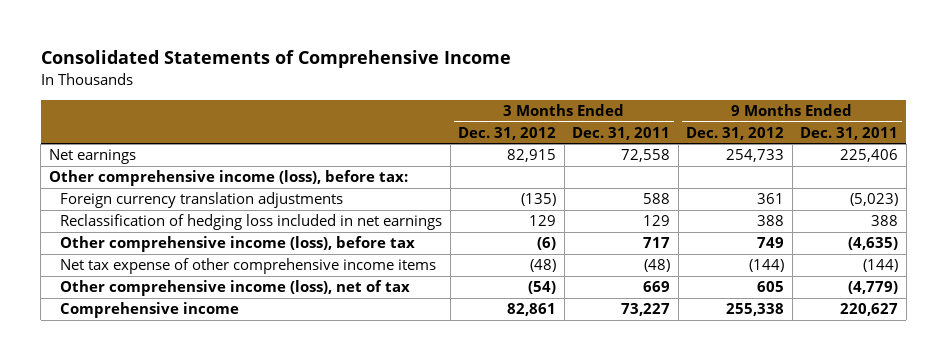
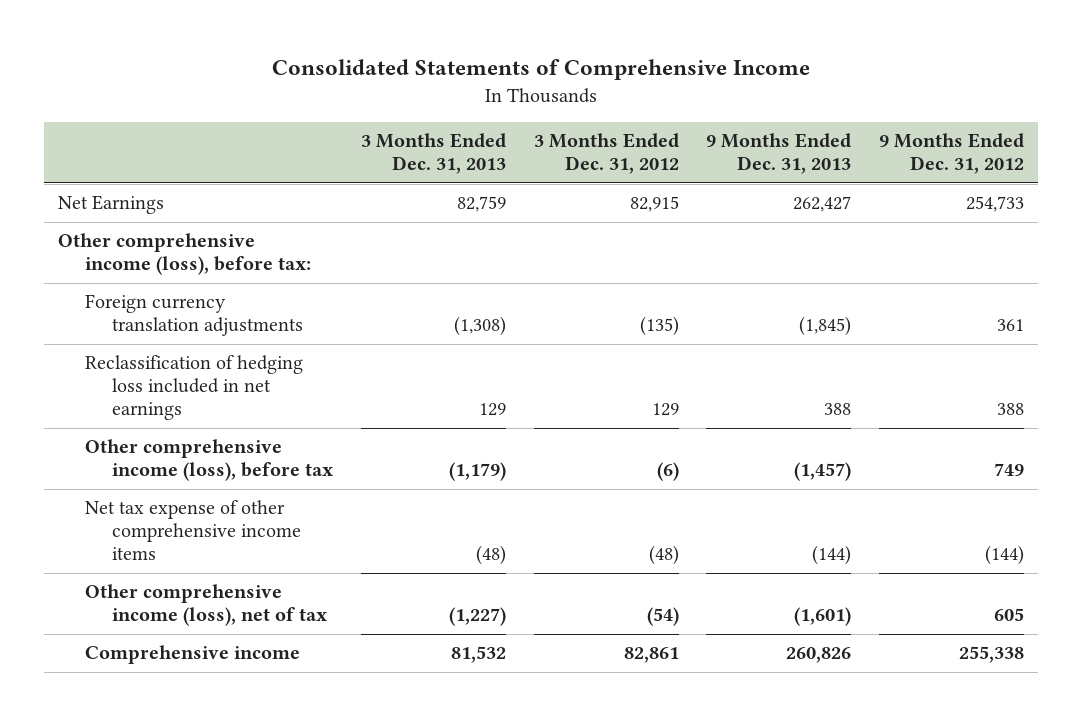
[572,126,671,140] Dec. 31, 2011 -> none
[800,126,899,140] Dec. 31, 2011 -> none
none -> [361,133,507,175] 3 Months Ended Dec. 31, 2013
none -> [706,133,852,175] 9 Months Ended Dec. 31, 2013
[48,149,136,165] Net earnings -> [58,195,165,215] Net Earnings

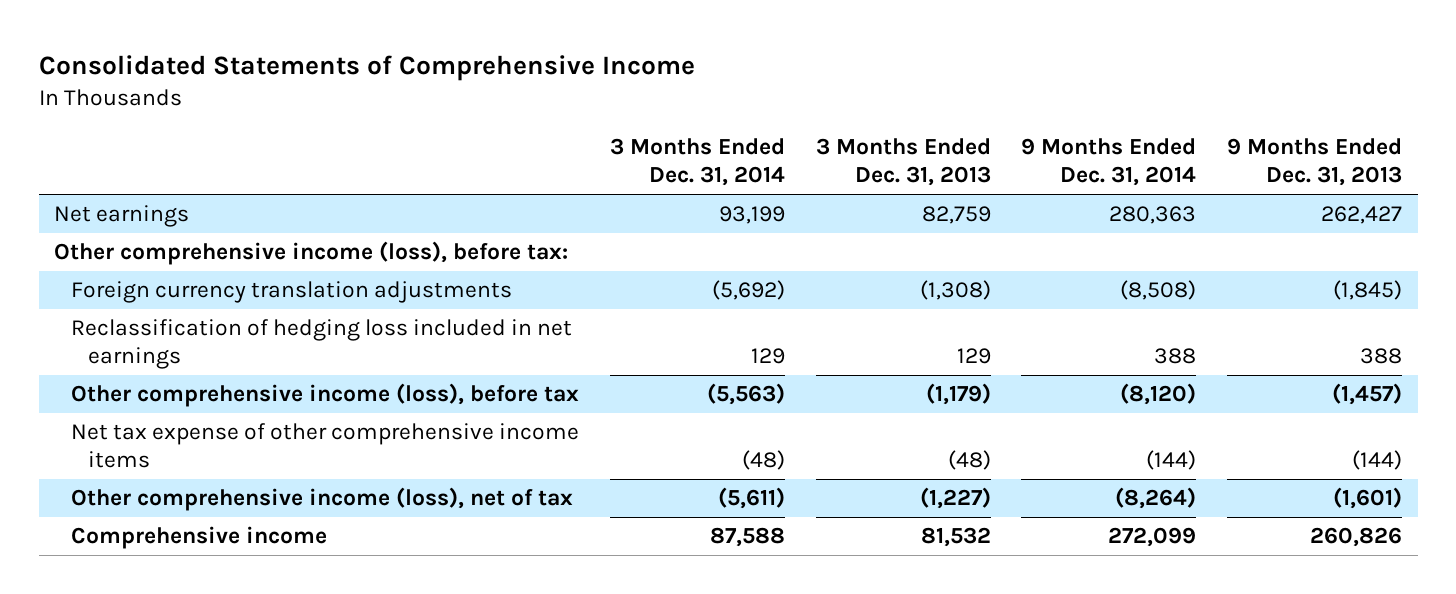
[533,133,679,175] 3 Months Ended Dec. 31, 2012 -> none
[879,133,1025,175] 9 Months Ended Dec. 31, 2012 -> none
none -> [609,138,785,187] 3 Months Ended Dec. 31, 2014
none -> [1021,138,1197,187] 9 Months Ended Dec. 31, 2014
[58,195,165,215] Net Earnings -> [54,205,190,228] Net earnings

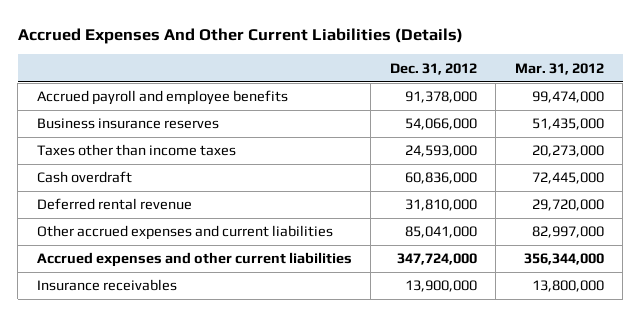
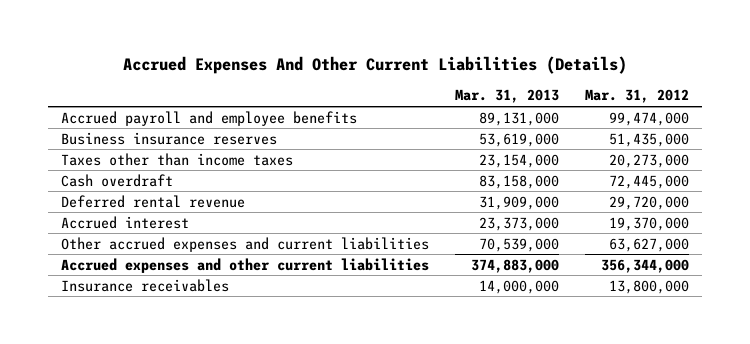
[389,62,477,75] Dec. 31, 2012 -> none
none -> [455,89,560,104] Mar. 31, 2013
none -> [61,215,190,229] Accrued interest
[531,226,604,239] 82,997,000 -> [609,237,690,252] 63,627,000

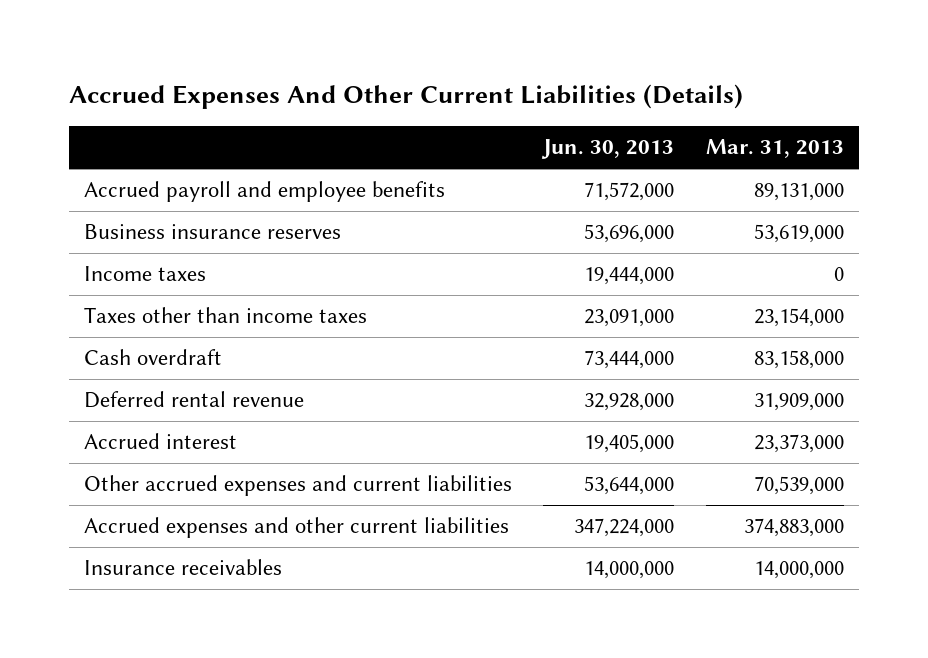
[585,89,690,104] Mar. 31, 2012 -> none
none -> [541,139,675,160] Jun. 30, 2013
none -> [84,266,207,282] Income taxes

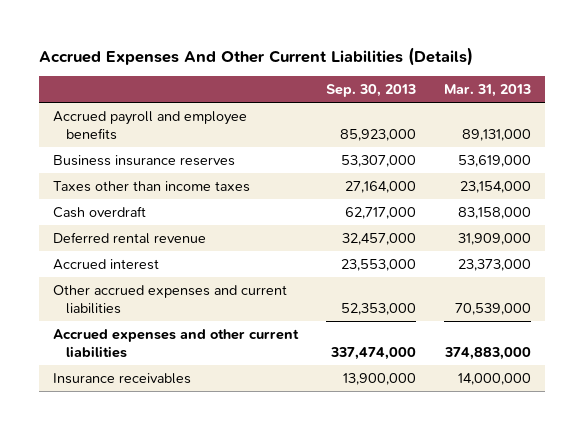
[541,139,675,160] Jun. 30, 2013 -> none
none -> [326,84,417,98] Sep. 30, 2013
[84,266,207,282] Income taxes -> none

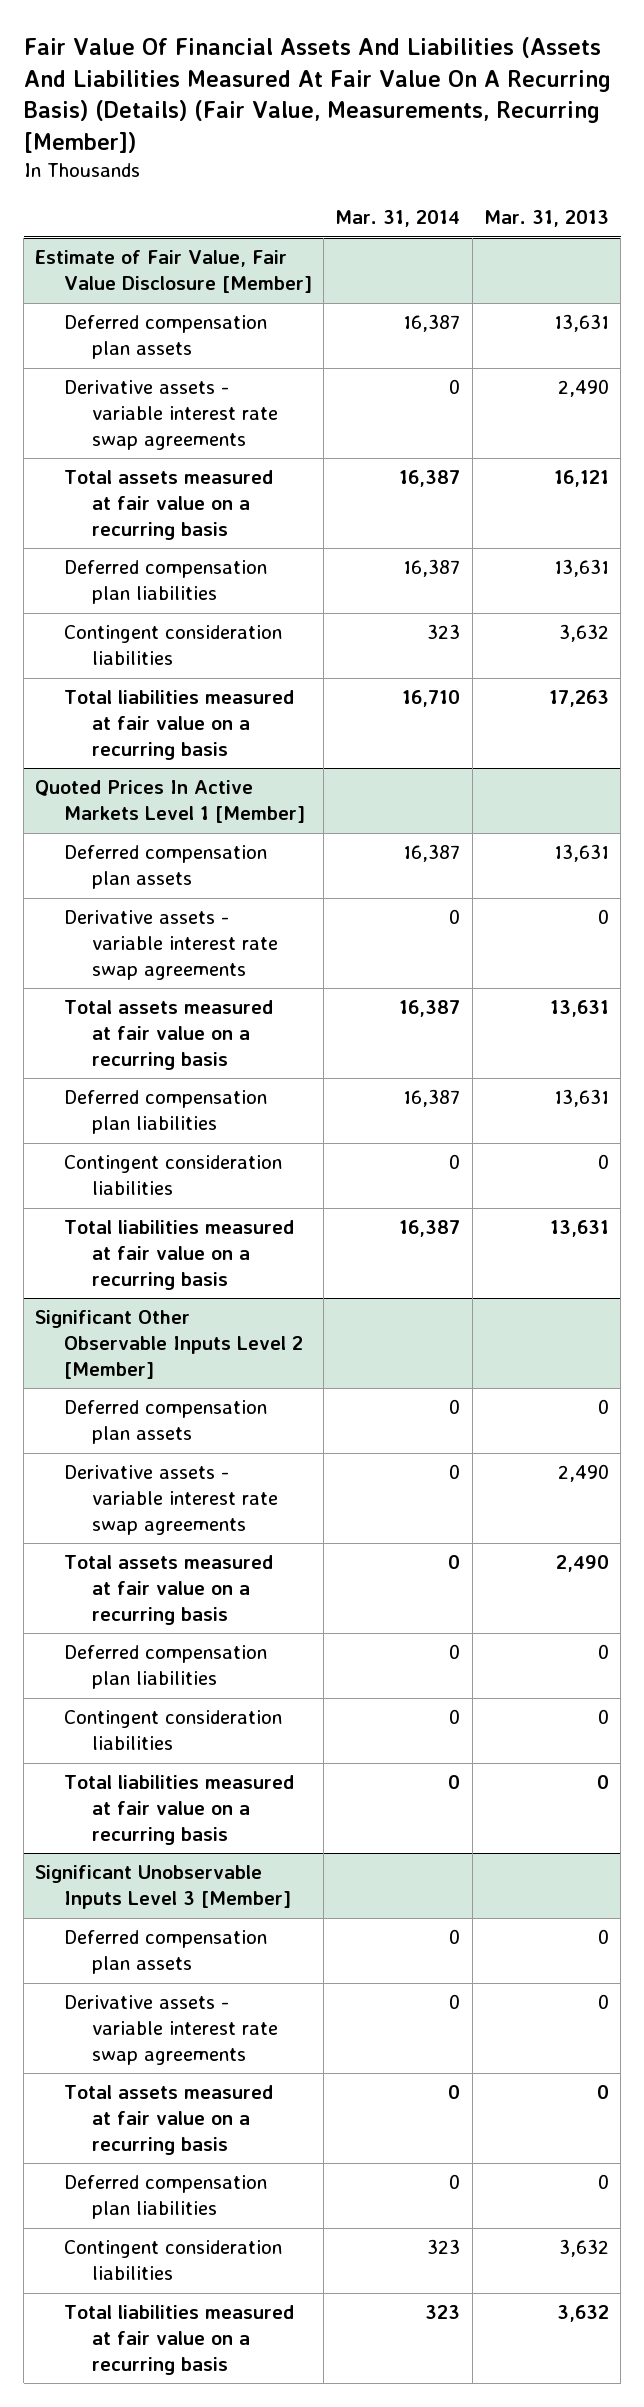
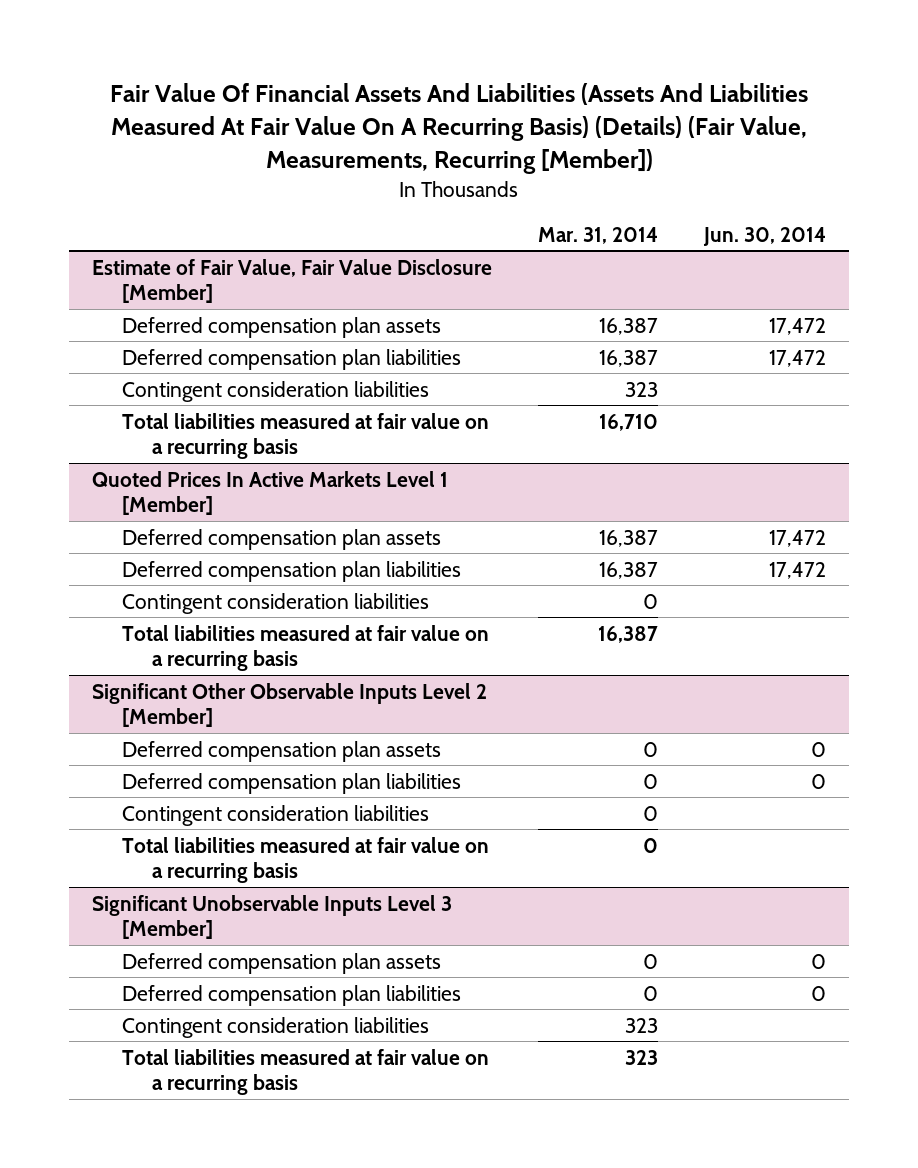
[483,209,609,227] Mar. 31, 2013 -> none
none -> [702,226,826,246] Jun. 30, 2014
[63,380,279,450] Derivative assets - variable interest rate swap agreements -> none
[63,470,273,540] Total assets measured at fair value on a recurring basis -> none
[63,910,279,980] Derivative assets - variable interest rate swap agreements -> none
[63,1000,273,1070] Total assets measured at fair value on a recurring basis -> none
[63,1465,279,1535] Derivative assets - variable interest rate swap agreements -> none
[63,1555,273,1625] Total assets measured at fair value on a recurring basis -> none
[63,1995,279,2065] Derivative assets - variable interest rate swap agreements -> none
[63,2085,273,2155] Total assets measured at fair value on a recurring basis -> none

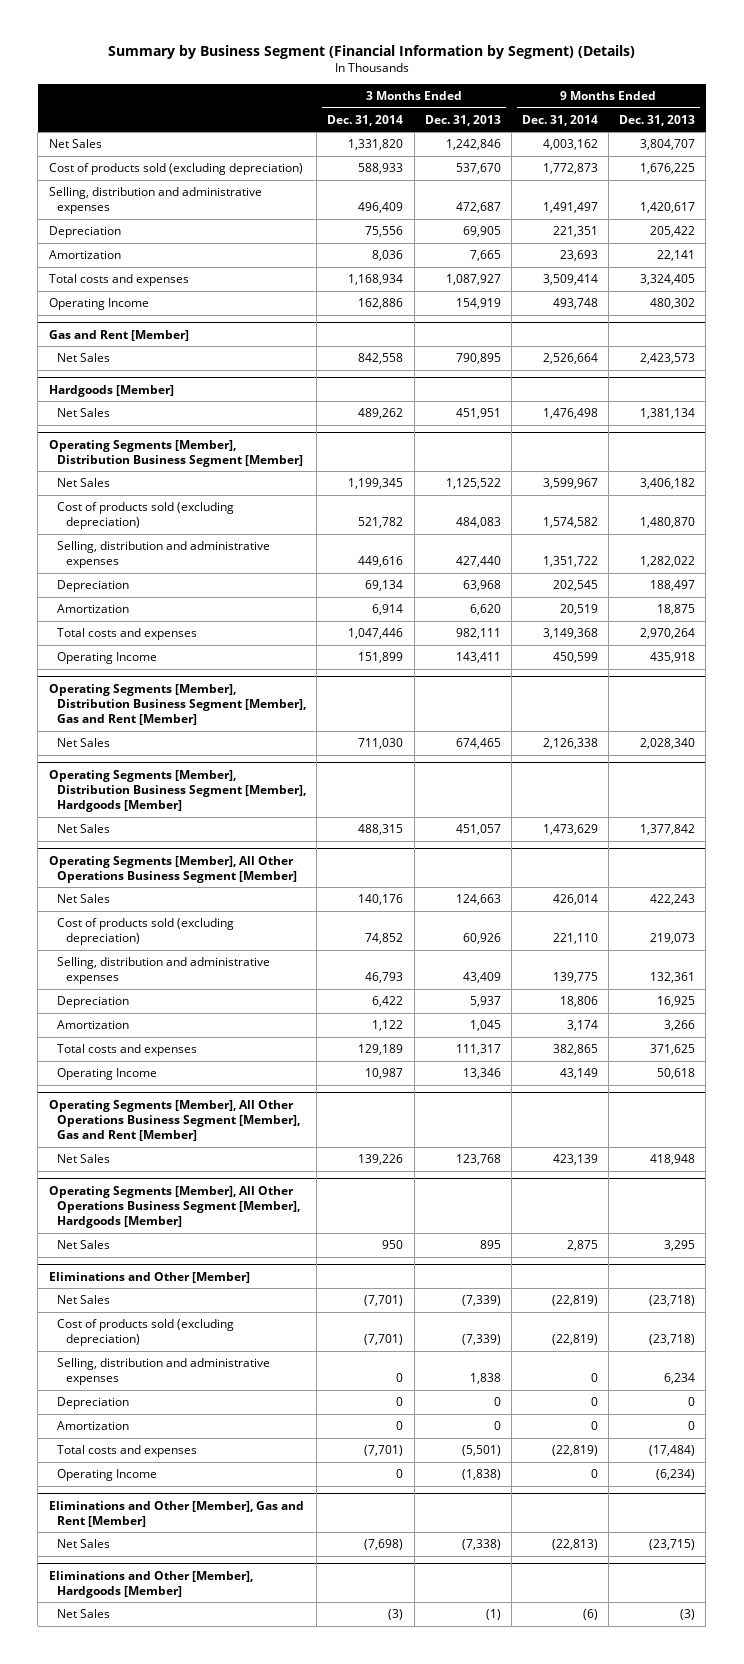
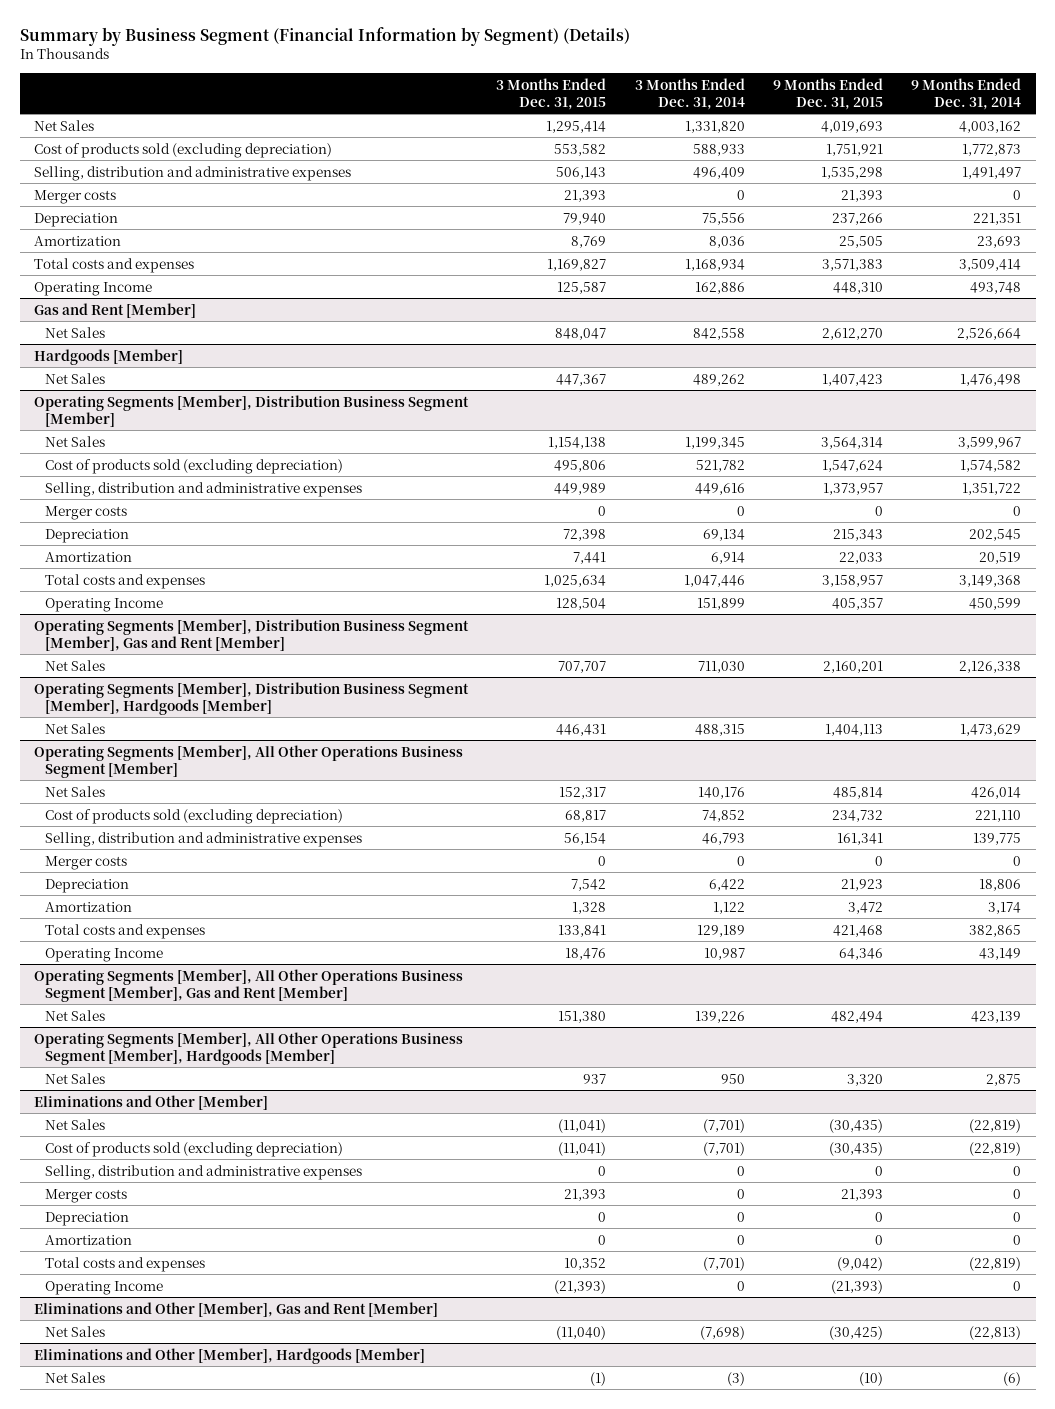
[424,114,501,126] Dec. 31, 2013 -> none
[619,114,696,126] Dec. 31, 2013 -> none
none -> [496,77,607,110] 3 Months Ended Dec. 31, 2015
none -> [772,77,883,110] 9 Months Ended Dec. 31, 2015
none -> [33,189,116,204] Merger costs
none -> [45,505,128,520] Merger costs
none -> [45,855,128,870] Merger costs
none -> [45,1188,128,1203] Merger costs

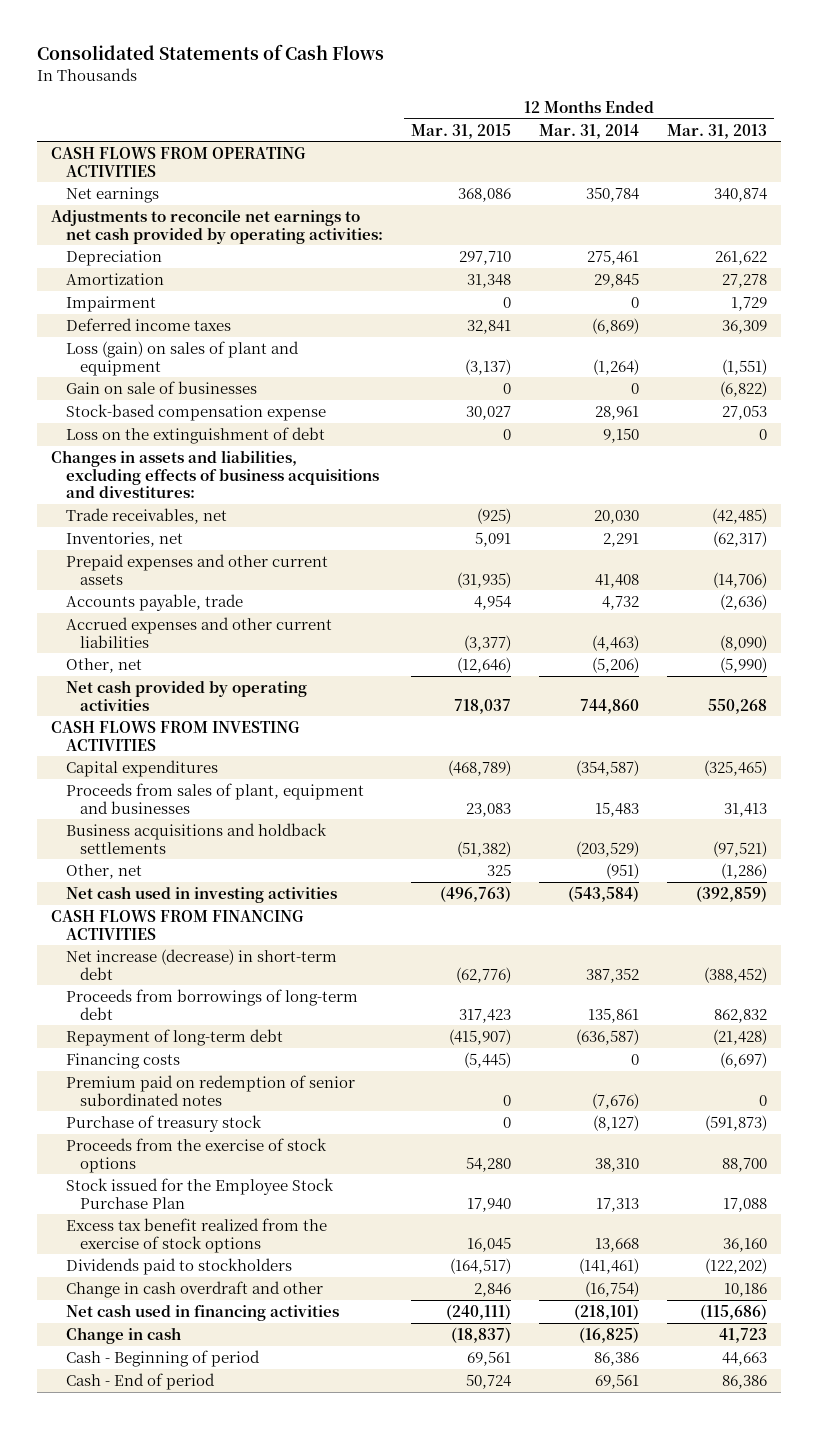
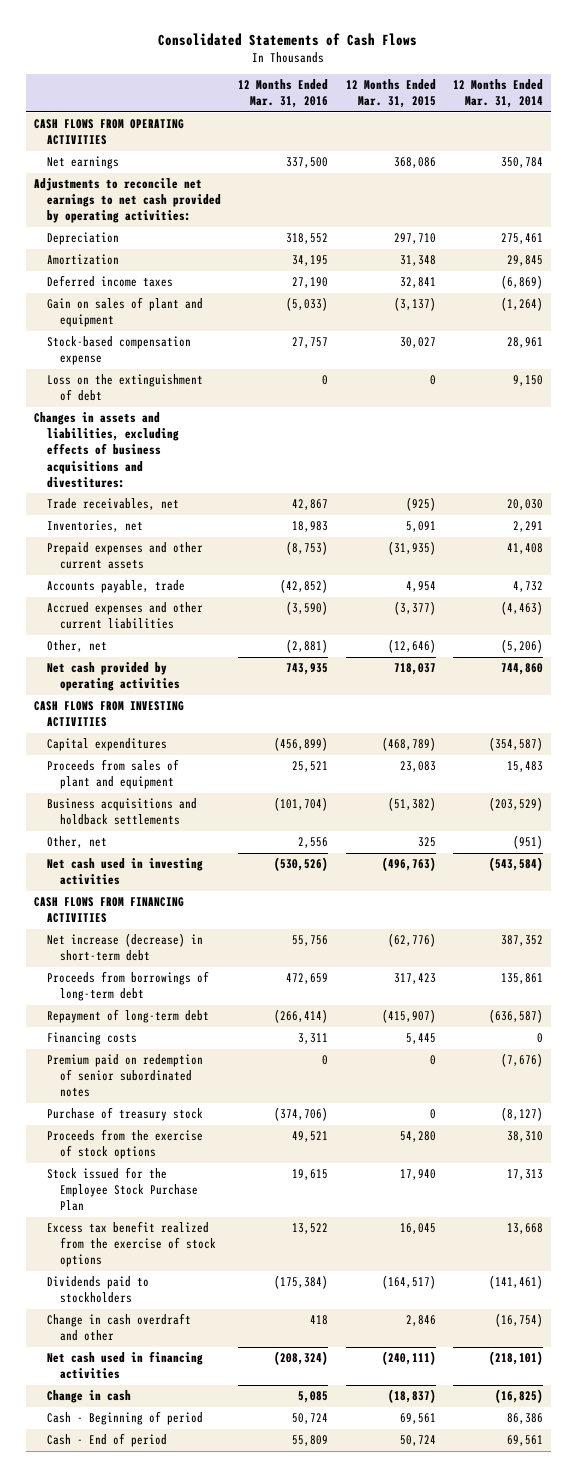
[666,123,767,139] Mar. 31, 2013 -> none
none -> [238,79,329,109] 12 Months Ended Mar. 31, 2016
[65,295,156,312] Impairment -> none
[65,380,257,394] Gain on sale of businesses -> none
[65,340,299,376] Loss (gain) on sales of plant and equipment -> [47,297,204,328] Gain on sales of plant and equipment
[65,782,364,814] Proceeds from sales of plant, equipment and businesses -> [47,759,180,790] Proceeds from sales of plant and equipment
[463,1051,511,1068] (5,445) -> [405,1033,436,1045] 5,445

